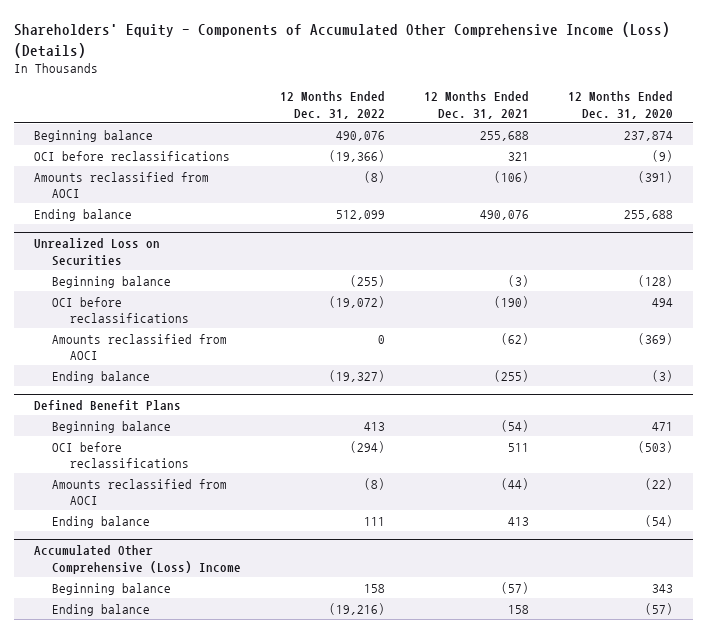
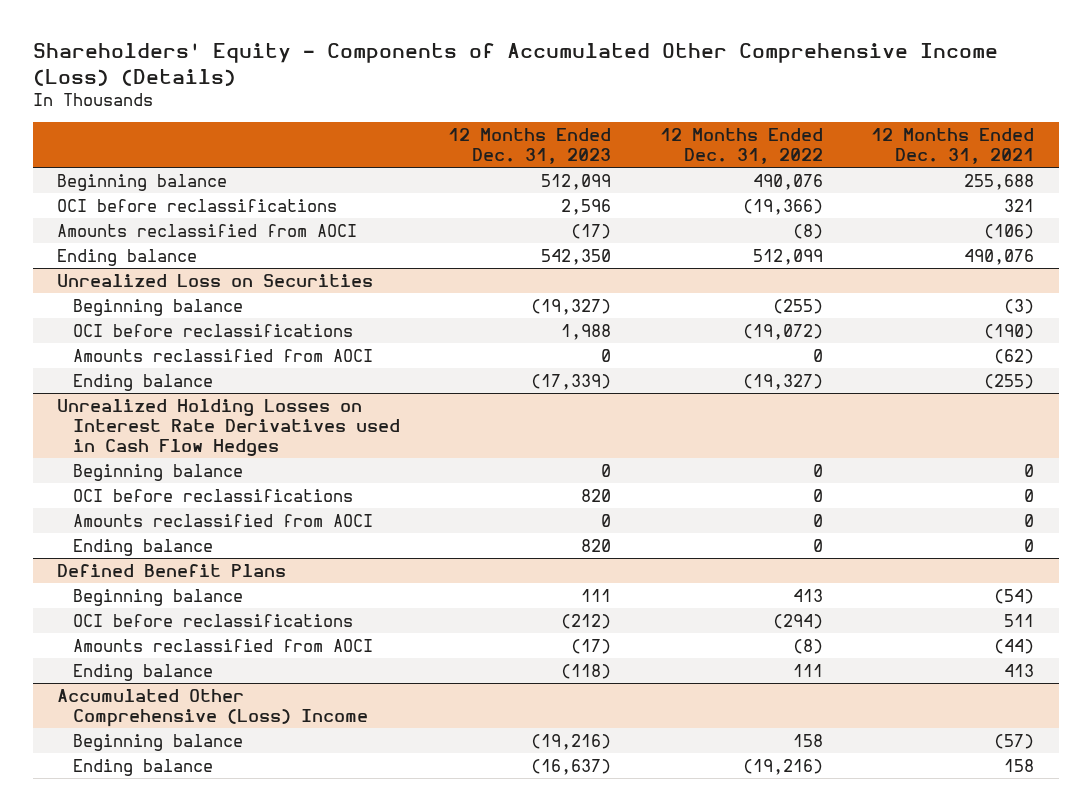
[568,90,674,119] 12 Months Ended Dec. 31, 2020 -> none
none -> [448,127,612,164] 12 Months Ended Dec. 31, 2023
none -> [57,398,400,457] Unrealized Holding Losses on Interest Rate Derivatives used in Cash Flow Hedges
none -> [72,463,243,481] Beginning balance
none -> [72,488,353,502] OCI before reclassifications
none -> [72,513,373,527] Amounts reclassified from AOCI
none -> [72,538,213,556] Ending balance

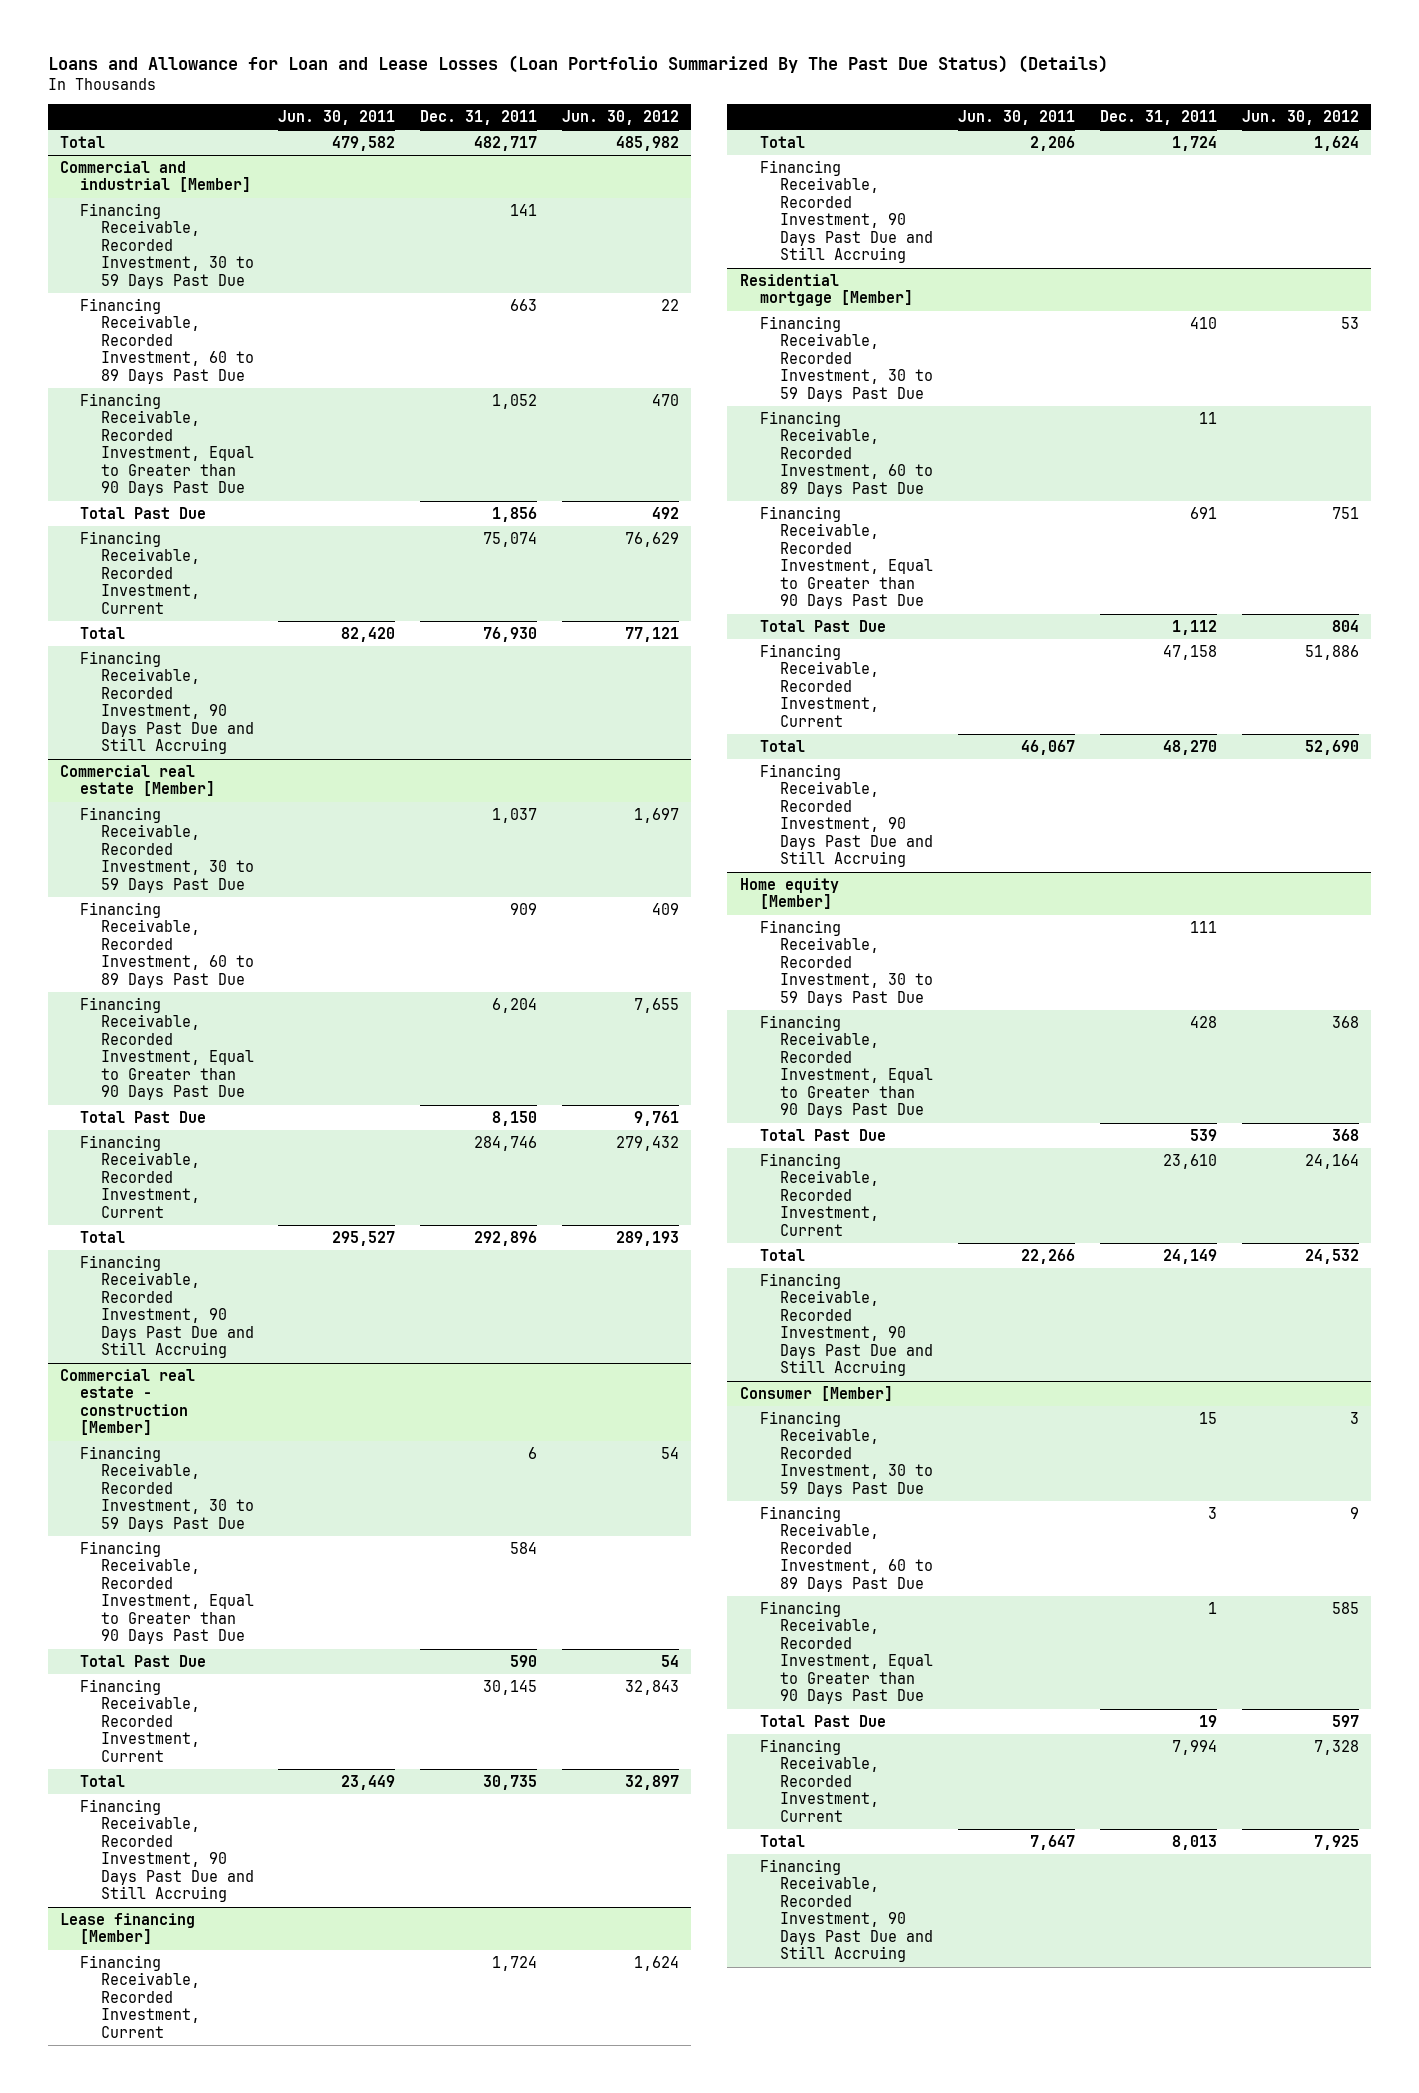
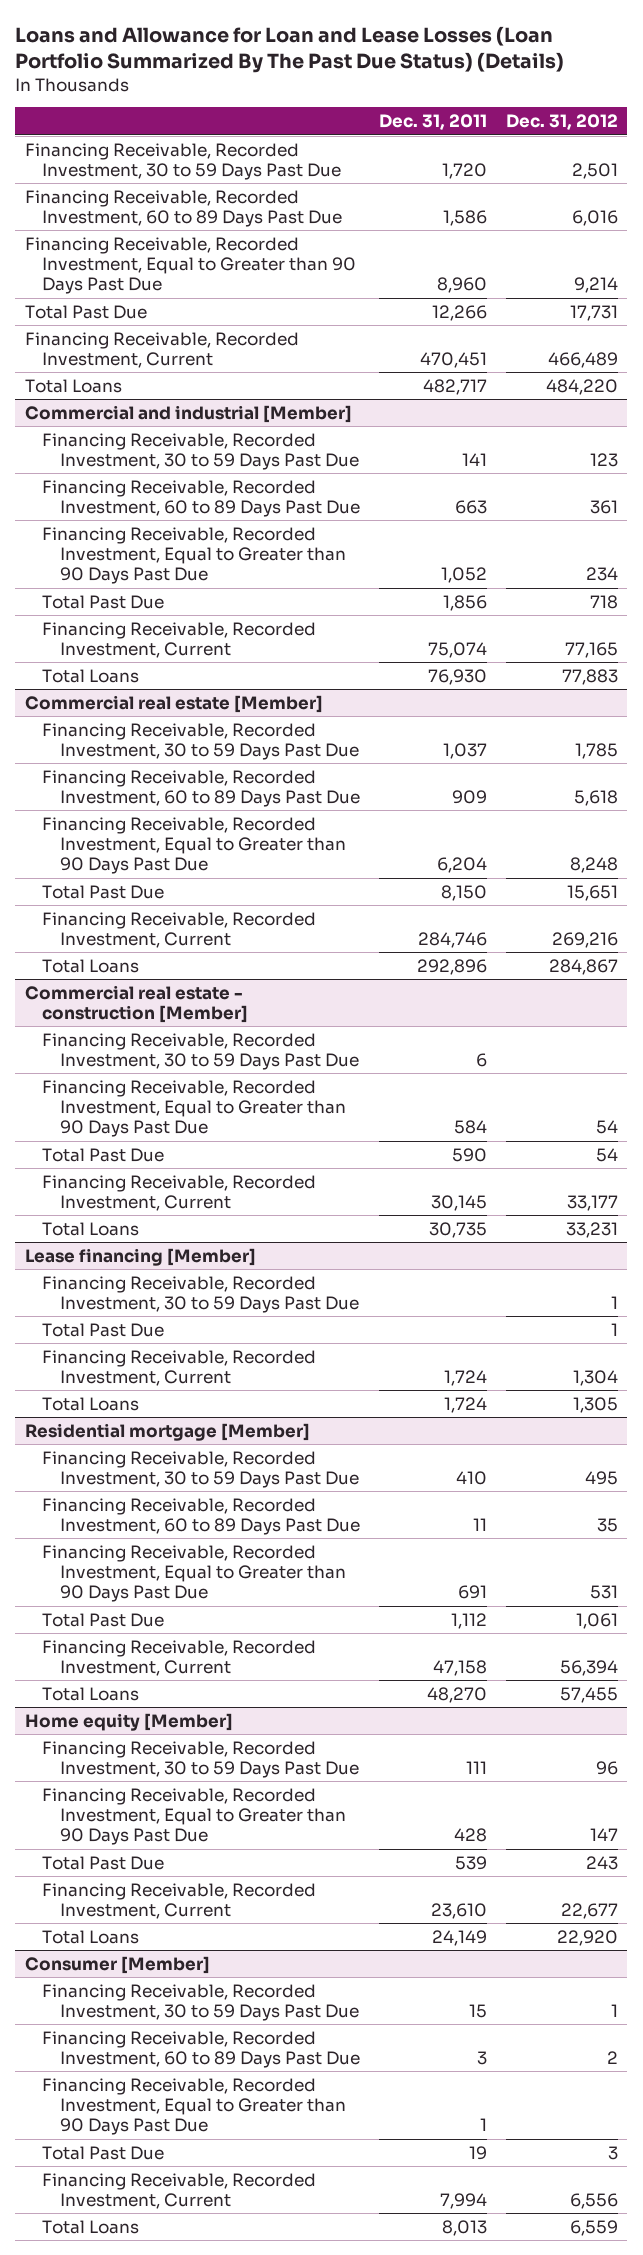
[278,109,396,125] Jun. 30, 2011 -> none
[561,109,679,125] Jun. 30, 2012 -> none
none -> [505,114,618,131] Dec. 31, 2012
none -> [24,142,342,180] Financing Receivable, Recorded Investment, 30 to 59 Days Past Due
none -> [24,189,343,227] Financing Receivable, Recorded Investment, 60 to 89 Days Past Due
none -> [24,236,357,295] Financing Receivable, Recorded Investment, Equal to Greater than 90 Days Past Due
none -> [24,304,147,319] Total Past Due
none -> [24,331,299,368] Financing Receivable, Recorded Investment, Current
[60,135,106,148] Total -> [24,378,122,393] Total Loans
[80,650,254,755] Financing Receivable, Recorded Investment, 90 Days Past Due and Still Accruing -> none
[80,626,126,639] Total -> [42,668,140,683] Total Loans
[80,1254,254,1359] Financing Receivable, Recorded Investment, 90 Days Past Due and Still Accruing -> none
[80,1230,126,1243] Total -> [42,958,140,973] Total Loans
[80,1798,254,1903] Financing Receivable, Recorded Investment, 90 Days Past Due and Still Accruing -> none
[80,1774,126,1787] Total -> [42,1221,140,1236] Total Loans
none -> [42,1275,359,1313] Financing Receivable, Recorded Investment, 30 to 59 Days Past Due
none -> [42,1322,165,1337] Total Past Due
[760,159,934,264] Financing Receivable, Recorded Investment, 90 Days Past Due and Still Accruing -> none
[760,135,806,148] Total -> [42,1396,140,1411] Total Loans
[760,763,934,868] Financing Receivable, Recorded Investment, 90 Days Past Due and Still Accruing -> none
[760,739,806,752] Total -> [42,1686,140,1701] Total Loans
[760,1272,934,1377] Financing Receivable, Recorded Investment, 90 Days Past Due and Still Accruing -> none
[760,1248,806,1261] Total -> [42,1929,140,1944] Total Loans
[760,1858,934,1963] Financing Receivable, Recorded Investment, 90 Days Past Due and Still Accruing -> none
[760,1834,806,1847] Total -> [42,2219,140,2234] Total Loans

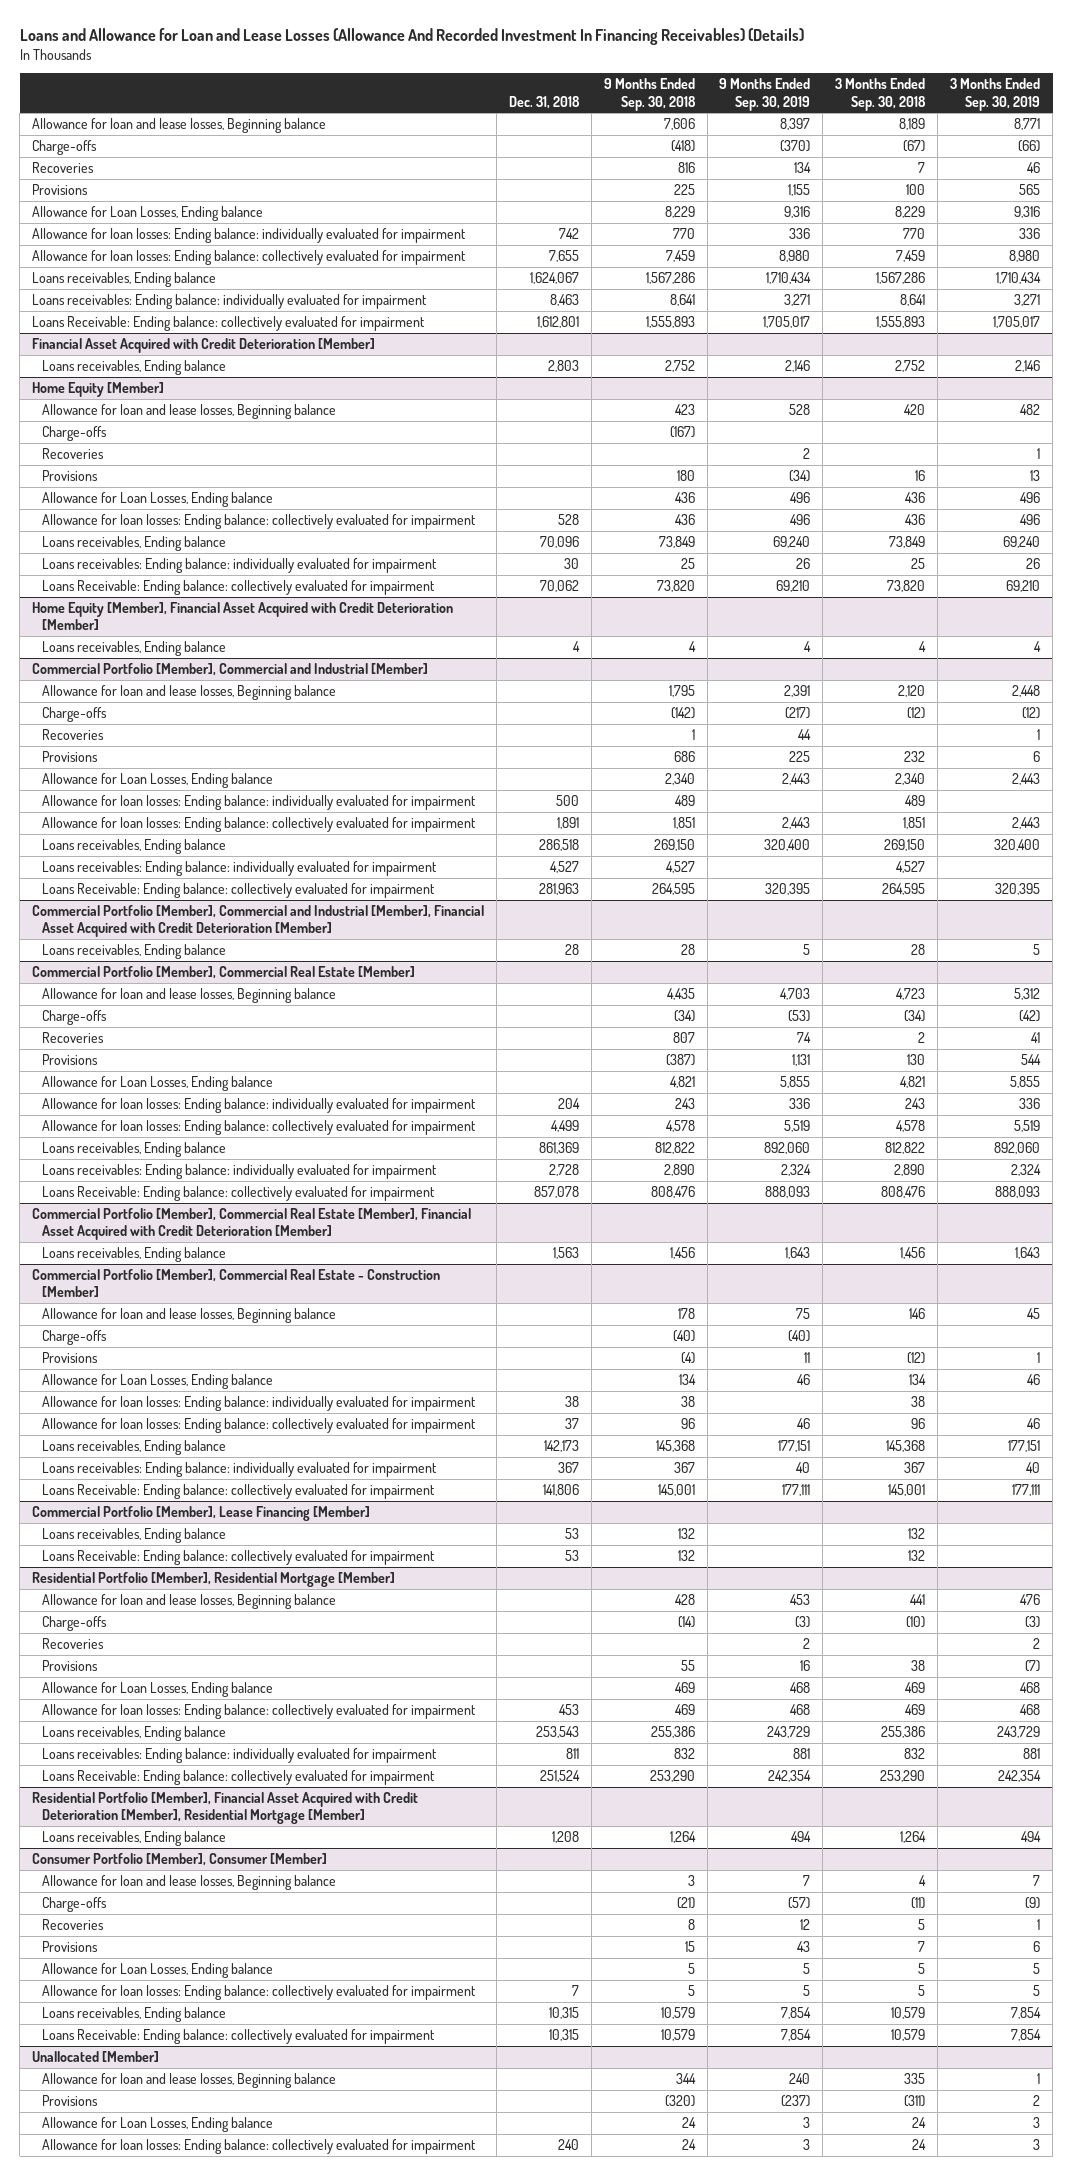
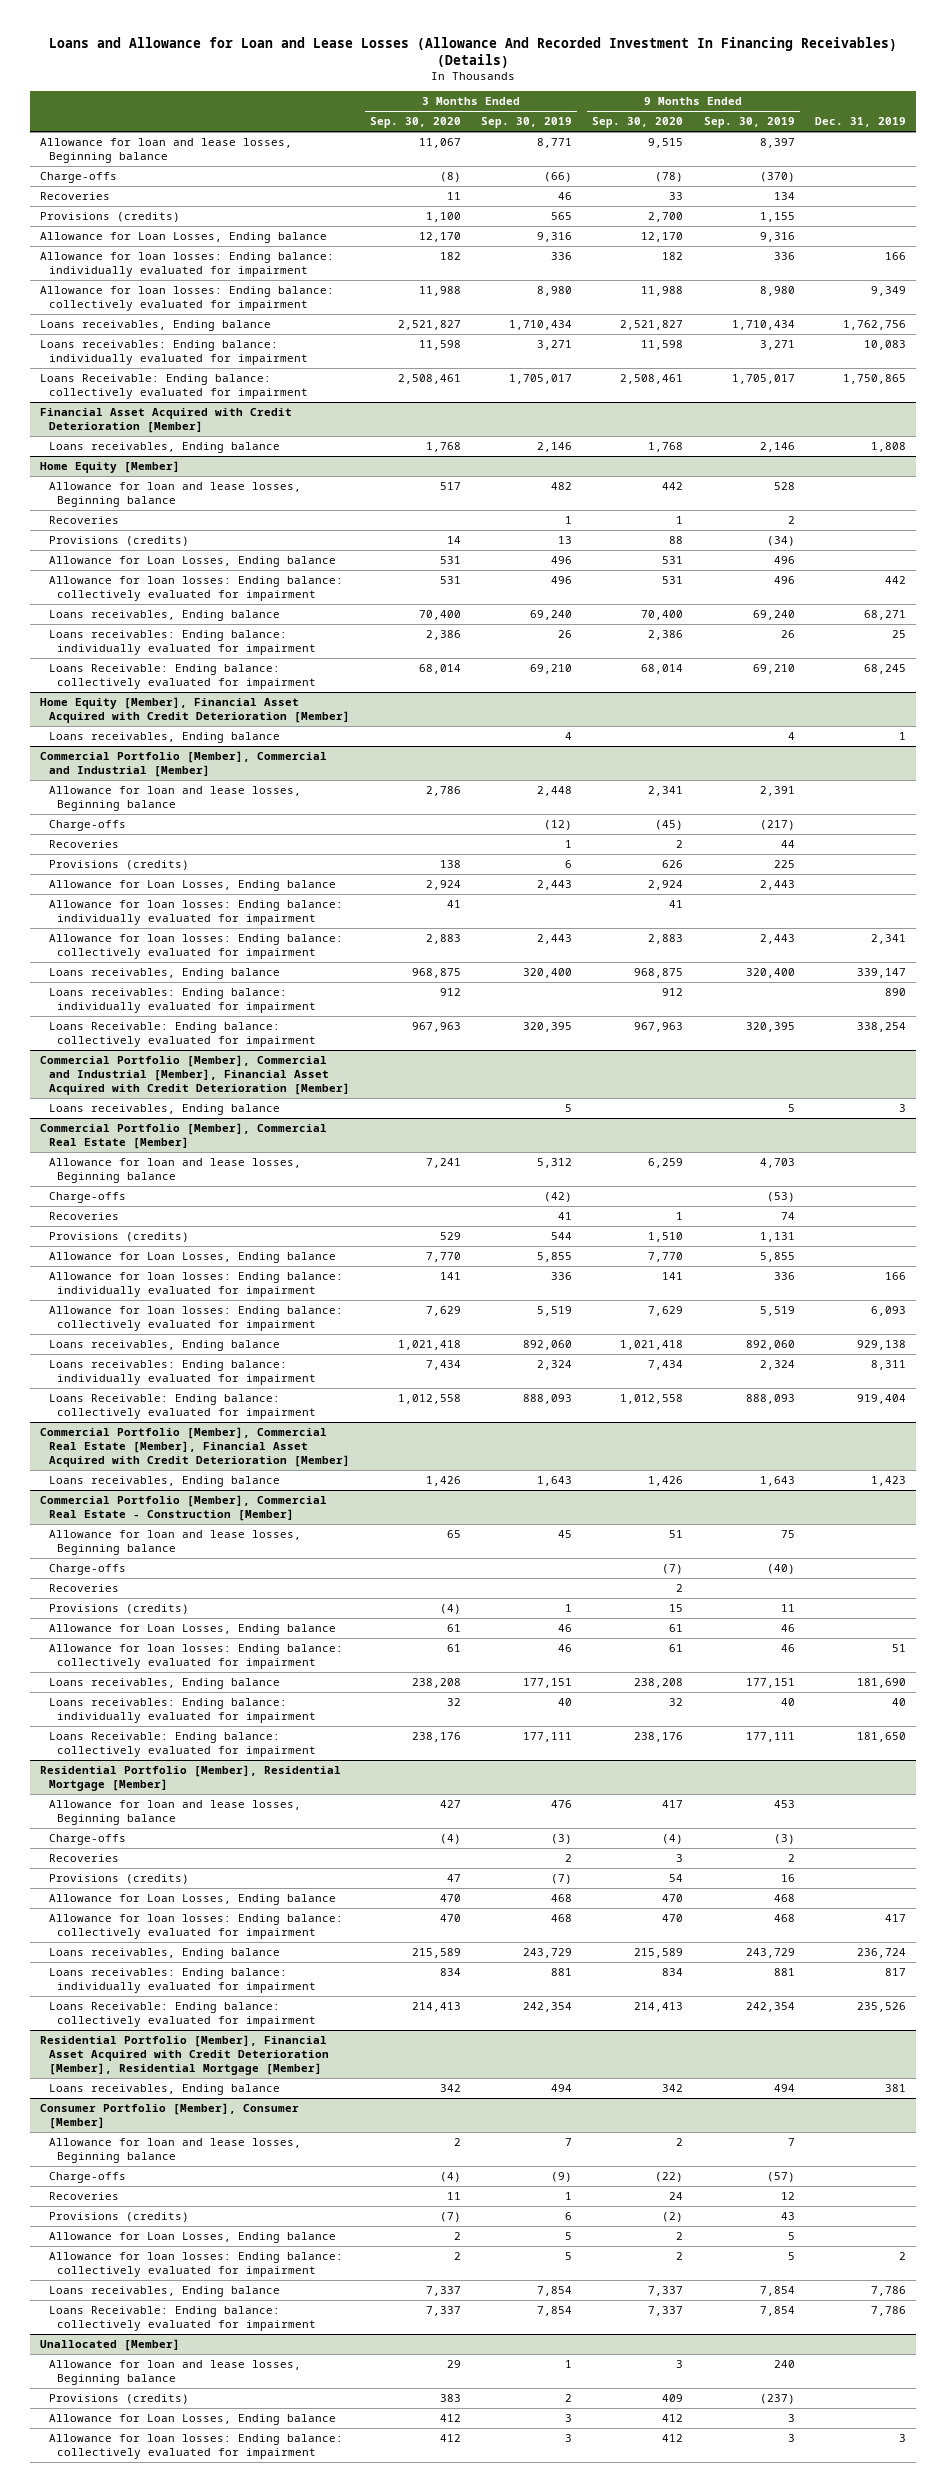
[508,95,580,109] Dec. 31, 2018 -> none
[603,78,696,111] 9 Months Ended Sep. 30, 2018 -> none
[835,78,927,111] 3 Months Ended Sep. 30, 2018 -> none
none -> [369,117,461,129] Sep. 30, 2020
none -> [592,117,684,129] Sep. 30, 2020
none -> [814,117,906,128] Dec. 31, 2019
[32,183,89,195] Provisions -> [40,212,181,223] Provisions (credits)
[41,425,107,441] Charge-offs -> none
[41,469,98,481] Provisions -> [48,536,189,547] Provisions (credits)
[41,750,98,762] Provisions -> [48,860,189,871] Provisions (credits)
[41,1053,98,1065] Provisions -> [48,1232,189,1243] Provisions (credits)
none -> [48,1584,119,1593] Recoveries
[41,1351,98,1363] Provisions -> [48,1604,189,1615] Provisions (credits)
[41,1395,476,1411] Allowance for loan losses: Ending balance: individually evaluated for impairment -> none
[32,1505,371,1521] Commercial Portfolio [Member], Lease Financing [Member] -> none
[41,1527,226,1543] Loans receivables, Ending balance -> none
[41,1549,435,1565] Loans Receivable: Ending balance: collectively evaluated for impairment -> none
[41,1659,98,1671] Provisions -> [48,1874,189,1885] Provisions (credits)
[41,1940,98,1952] Provisions -> [48,2212,189,2223] Provisions (credits)
[41,2094,98,2106] Provisions -> [48,2394,189,2405] Provisions (credits)

